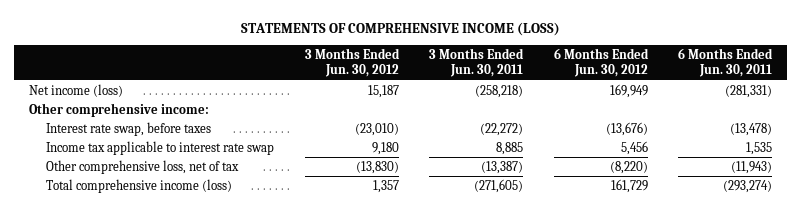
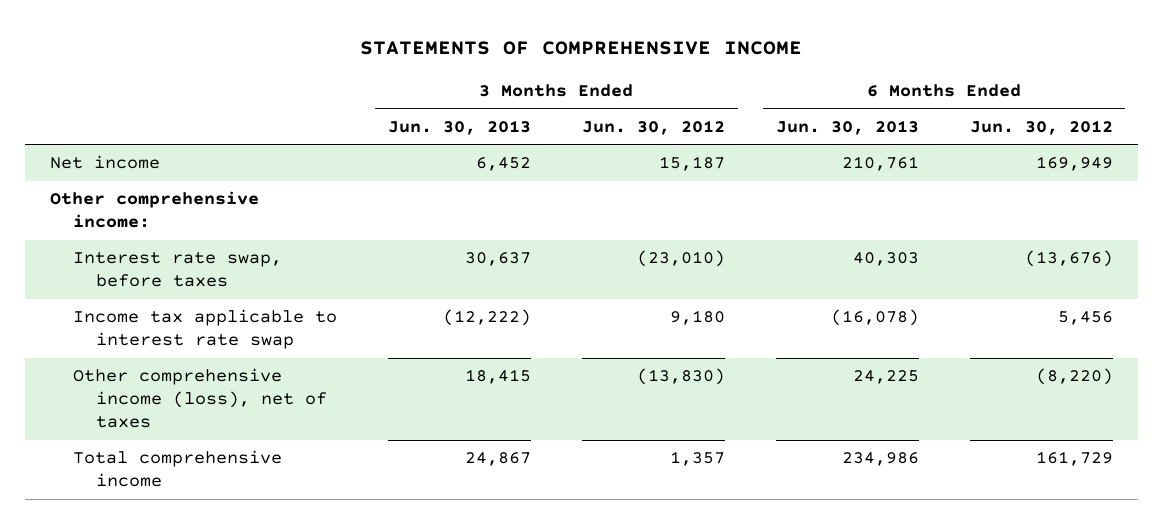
[240,21,560,36] STATEMENTS OF COMPREHENSIVE INCOME (LOSS) -> [360,40,803,55] STATEMENTS OF COMPREHENSIVE INCOME
[429,47,525,78] 3 Months Ended Jun. 30, 2011 -> none
[678,47,774,78] 6 Months Ended Jun. 30, 2011 -> none
none -> [388,119,532,135] Jun. 30, 2013
none -> [775,119,919,135] Jun. 30, 2013
[28,83,123,97] Net income (loss) -> [50,155,161,170] Net income
[46,159,240,174] Other comprehensive loss, net of tax -> [73,368,328,429] Other comprehensive income (loss), net of taxes
[46,178,233,193] Total comprehensive income (loss) -> [73,450,283,488] Total comprehensive income

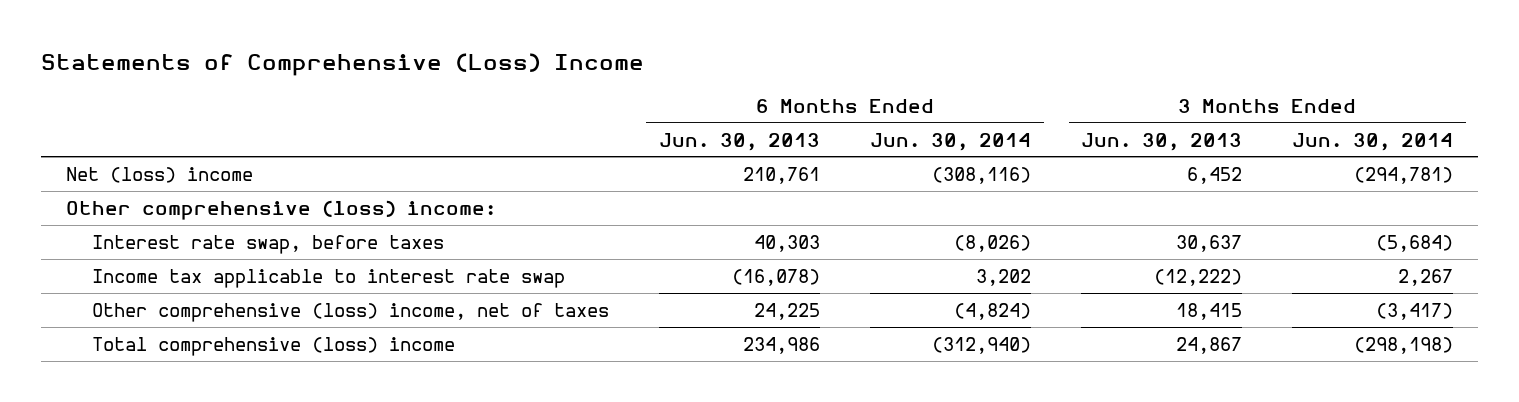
[360,40,803,55] STATEMENTS OF COMPREHENSIVE INCOME -> [41,52,645,76] Statements of Comprehensive (Loss) Income
[581,119,725,135] Jun. 30, 2012 -> none
[969,119,1113,135] Jun. 30, 2012 -> none
none -> [870,132,1032,151] Jun. 30, 2014
none -> [1292,132,1454,151] Jun. 30, 2014
[50,155,161,170] Net income -> [66,167,254,184] Net (loss) income
[50,191,260,229] Other comprehensive income: -> [66,200,497,221] Other comprehensive (loss) income:
[73,368,328,429] Other comprehensive income (loss), net of taxes -> [91,303,609,323] Other comprehensive (loss) income, net of taxes
[73,450,283,488] Total comprehensive income -> [91,337,455,357] Total comprehensive (loss) income

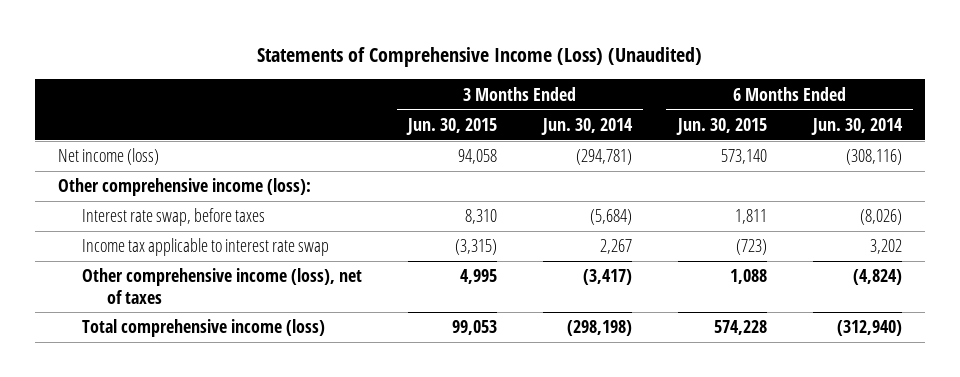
[41,52,645,76] Statements of Comprehensive (Loss) Income -> [256,46,702,67] Statements of Comprehensive Income (Loss) (Unaudited)
[658,132,820,151] Jun. 30, 2013 -> none
[1081,132,1243,151] Jun. 30, 2013 -> none
none -> [406,117,498,135] Jun. 30, 2015
none -> [675,117,767,135] Jun. 30, 2015
[66,167,254,184] Net (loss) income -> [57,148,159,166] Net income (loss)
[66,200,497,221] Other comprehensive (loss) income: -> [57,178,311,197] Other comprehensive income (loss):
[91,303,609,323] Other comprehensive (loss) income, net of taxes -> [82,268,363,304] Other comprehensive income (loss), net of taxes
[91,337,455,357] Total comprehensive (loss) income -> [82,319,326,338] Total comprehensive income (loss)

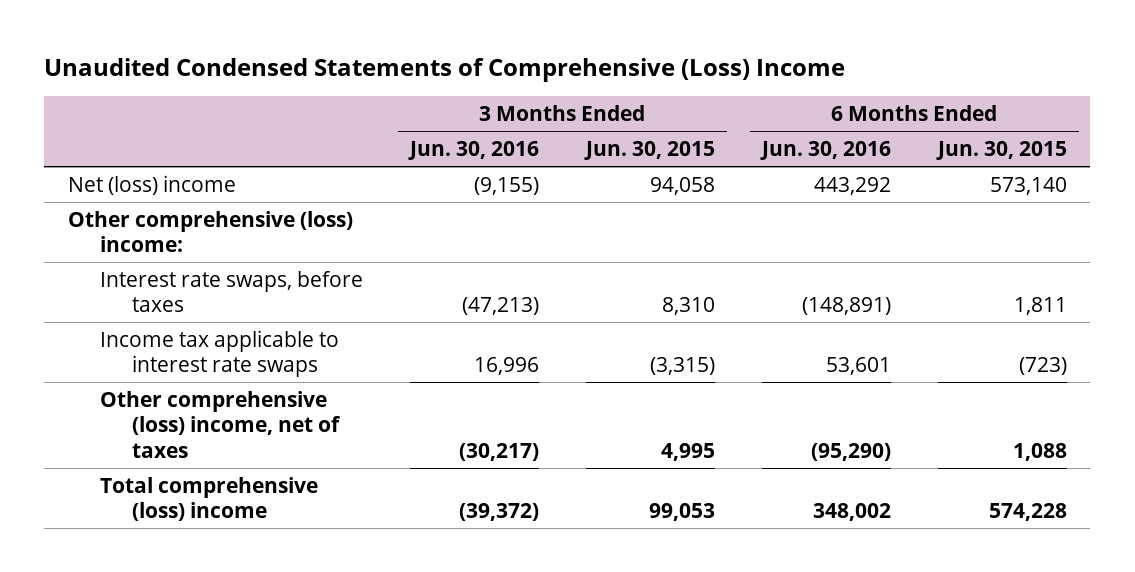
[256,46,702,67] Statements of Comprehensive Income (Loss) (Unaudited) -> [44,57,846,82] Unaudited Condensed Statements of Comprehensive (Loss) Income
[540,117,633,135] Jun. 30, 2014 -> none
[810,117,903,135] Jun. 30, 2014 -> none
none -> [407,140,539,160] Jun. 30, 2016
none -> [759,140,891,160] Jun. 30, 2016
[57,148,159,166] Net income (loss) -> [67,174,236,195] Net (loss) income
[57,178,311,197] Other comprehensive income (loss): -> [67,210,353,253] Other comprehensive (loss) income:
[82,208,266,227] Interest rate swap, before taxes -> [100,270,364,313] Interest rate swaps, before taxes
[82,238,330,257] Income tax applicable to interest rate swap -> [100,329,340,378] Income tax applicable to interest rate swaps
[82,268,363,304] Other comprehensive income (loss), net of taxes -> [100,390,342,458] Other comprehensive (loss) income, net of taxes
[82,319,326,338] Total comprehensive income (loss) -> [100,476,319,522] Total comprehensive (loss) income

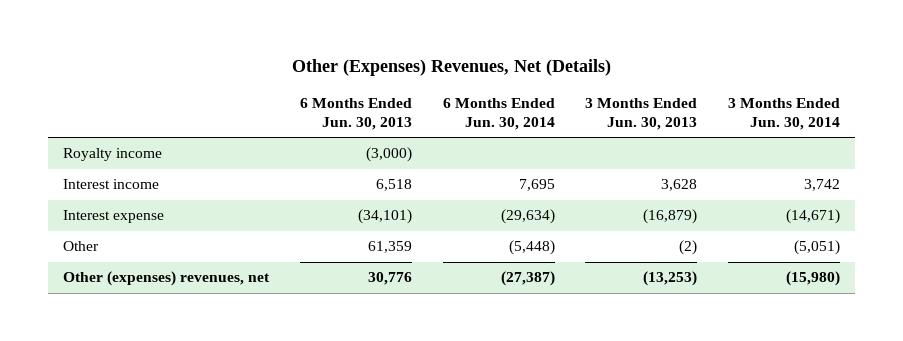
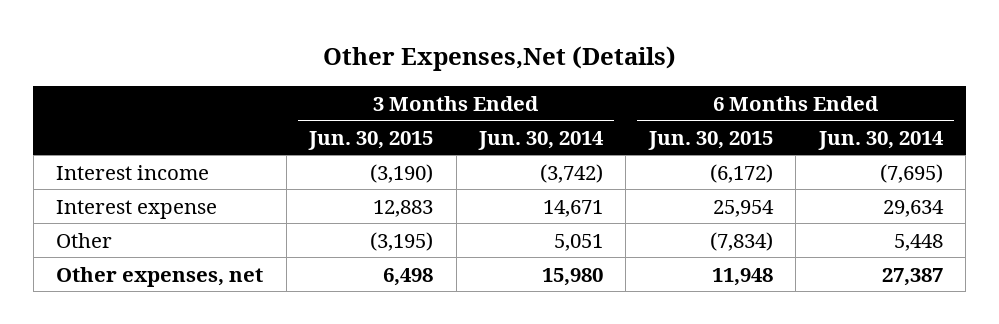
[291,58,611,76] Other (Expenses) Revenues, Net (Details) -> [322,46,676,72] Other Expenses,Net (Details)
[299,97,412,130] 6 Months Ended Jun. 30, 2013 -> none
[585,97,698,130] 3 Months Ended Jun. 30, 2013 -> none
none -> [308,130,434,150] Jun. 30, 2015
none -> [647,130,773,150] Jun. 30, 2015
[63,148,163,162] Royalty income -> none
[518,179,555,192] 7,695 -> [879,163,943,183] (7,695)
[803,179,840,192] 3,742 -> [540,163,604,183] (3,742)
[500,209,555,225] (29,634) -> [882,199,944,217] 29,634
[785,209,840,225] (14,671) -> [543,199,604,217] 14,671
[508,240,555,256] (5,448) -> [893,233,943,251] 5,448
[793,240,840,256] (5,051) -> [554,233,604,251] 5,051
[63,271,271,287] Other (expenses) revenues, net -> [56,266,264,287] Other expenses, net
[500,271,555,287] (27,387) -> [881,267,943,286] 27,387
[785,271,840,287] (15,980) -> [542,267,604,286] 15,980

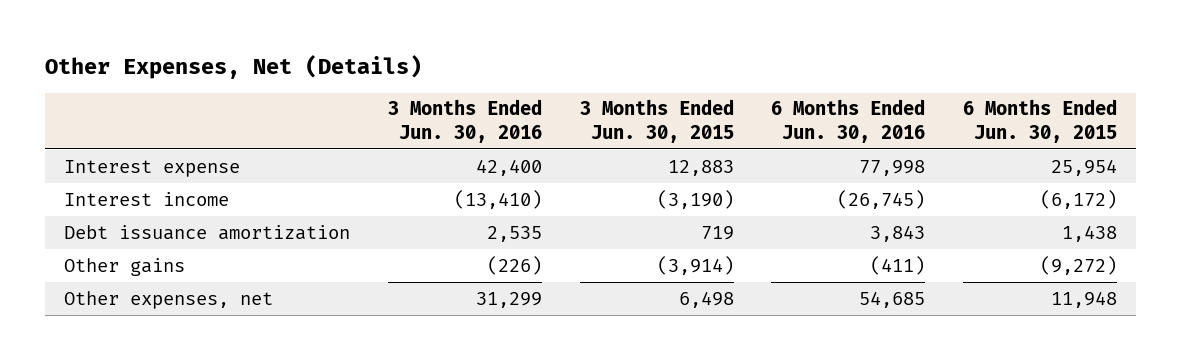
[322,46,676,72] Other Expenses,Net (Details) -> [45,55,423,80] Other Expenses, Net (Details)
[478,130,605,150] Jun. 30, 2014 -> none
[817,130,944,150] Jun. 30, 2014 -> none
none -> [387,99,542,143] 3 Months Ended Jun. 30, 2016
none -> [771,99,926,143] 6 Months Ended Jun. 30, 2016
[56,164,210,180] Interest income -> [64,191,230,206] Interest income
none -> [64,224,351,240] Debt issuance amortization
[56,232,113,248] Other -> [64,257,186,276] Other gains
[370,231,434,251] (3,195) -> [656,255,734,275] (3,914)
[709,231,773,251] (7,834) -> [1040,255,1118,275] (9,272)

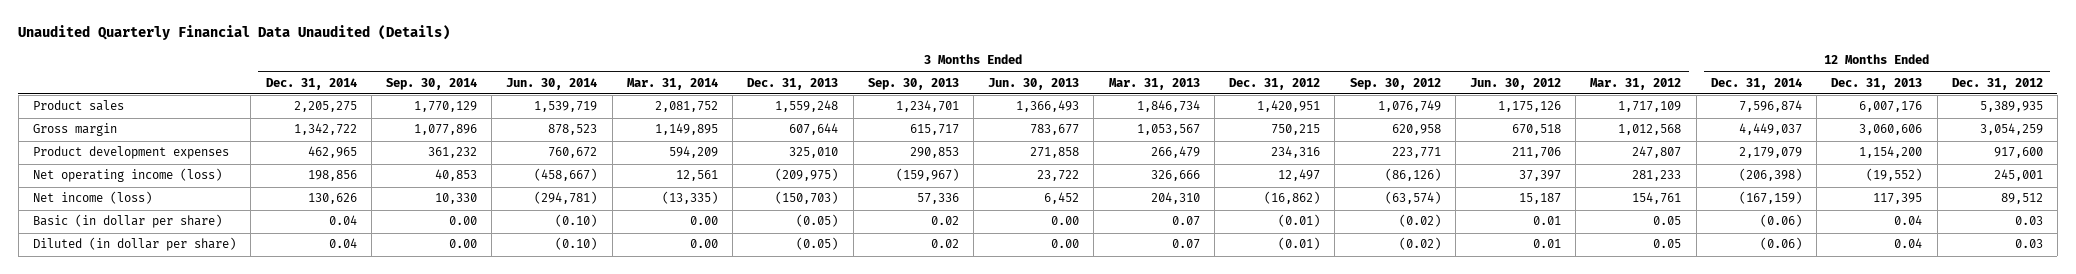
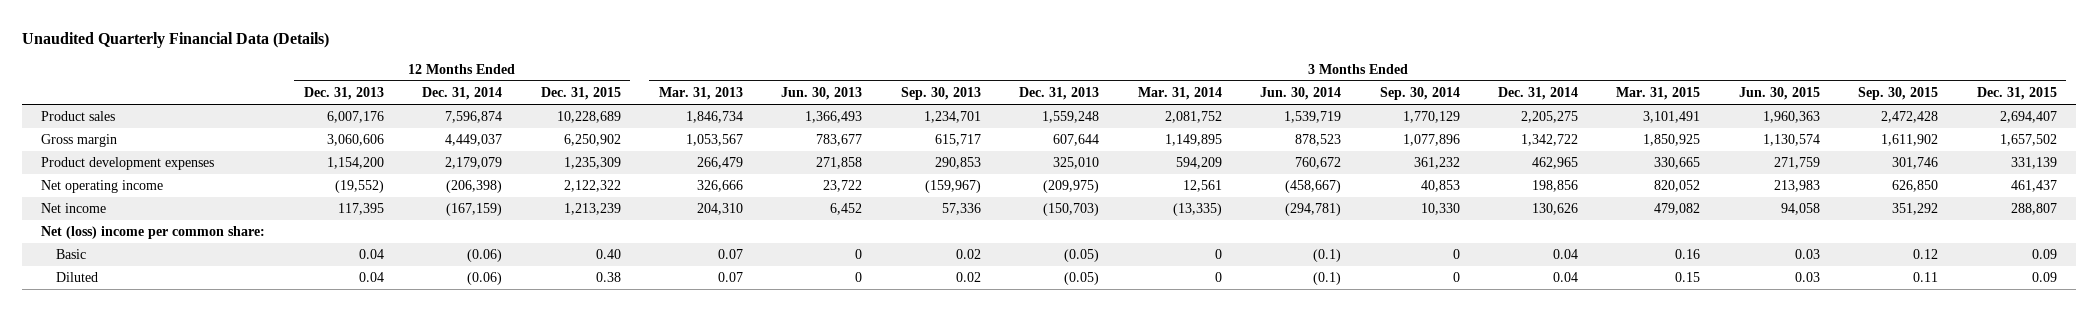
[18,24,451,40] Unaudited Quarterly Financial Data Unaudited (Details) -> [22,31,330,48] Unaudited Quarterly Financial Data (Details)
[1229,77,1321,90] Dec. 31, 2012 -> none
[1349,77,1441,90] Sep. 30, 2012 -> none
[1469,77,1561,90] Jun. 30, 2012 -> none
[1590,77,1682,90] Mar. 31, 2012 -> none
[1951,77,2043,90] Dec. 31, 2012 -> none
none -> [540,86,621,100] Dec. 31, 2015
none -> [1616,86,1701,100] Mar. 31, 2015
none -> [1738,86,1820,100] Jun. 30, 2015
none -> [1858,86,1939,100] Sep. 30, 2015
none -> [1976,86,2057,100] Dec. 31, 2015
[33,168,223,183] Net operating income (loss) -> [41,180,164,194] Net operating income
[33,191,153,205] Net income (loss) -> [41,203,107,214] Net income
none -> [41,226,266,240] Net (loss) income per common share:
[33,214,223,229] Basic (in dollar per share) -> [55,249,86,260] Basic
[448,216,477,226] 0.00 -> [1452,249,1460,260] 0
[555,214,598,228] (0.10) -> [1313,249,1342,263] (0.1)
[689,216,718,226] 0.00 -> [1214,249,1222,260] 0
[1051,216,1080,226] 0.00 -> [855,249,863,260] 0
[33,237,237,252] Diluted (in dollar per share) -> [55,272,98,283] Diluted
[448,239,477,249] 0.00 -> [1452,272,1460,283] 0
[555,237,598,251] (0.10) -> [1313,272,1342,286] (0.1)
[689,239,718,249] 0.00 -> [1214,272,1222,283] 0
[1051,239,1080,249] 0.00 -> [855,272,863,283] 0

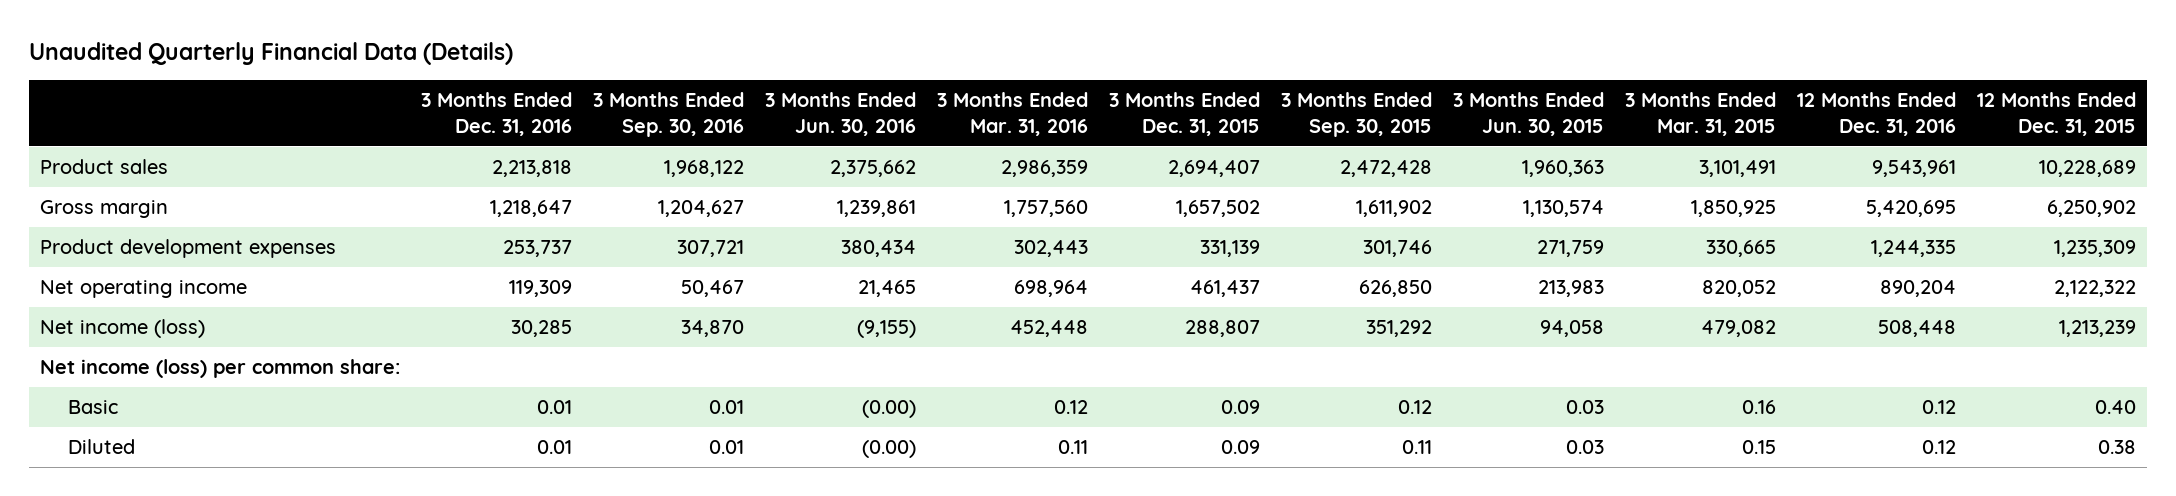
[303,86,384,100] Dec. 31, 2013 -> none
[422,86,503,100] Dec. 31, 2014 -> none
[659,86,744,100] Mar. 31, 2013 -> none
[781,86,863,100] Jun. 30, 2013 -> none
[900,86,981,100] Sep. 30, 2013 -> none
[1019,86,1100,100] Dec. 31, 2013 -> none
[1137,86,1222,100] Mar. 31, 2014 -> none
[1260,86,1342,100] Jun. 30, 2014 -> none
[1379,86,1460,100] Sep. 30, 2014 -> none
[1498,86,1579,100] Dec. 31, 2014 -> none
none -> [420,92,572,136] 3 Months Ended Dec. 31, 2016
none -> [593,92,745,137] 3 Months Ended Sep. 30, 2016
none -> [765,92,917,136] 3 Months Ended Jun. 30, 2016
none -> [937,92,1089,136] 3 Months Ended Mar. 31, 2016
none -> [1797,92,1957,136] 12 Months Ended Dec. 31, 2016
[41,203,107,214] Net income -> [39,319,205,339] Net income (loss)
[41,226,266,240] Net (loss) income per common share: -> [39,359,400,379] Net income (loss) per common share:

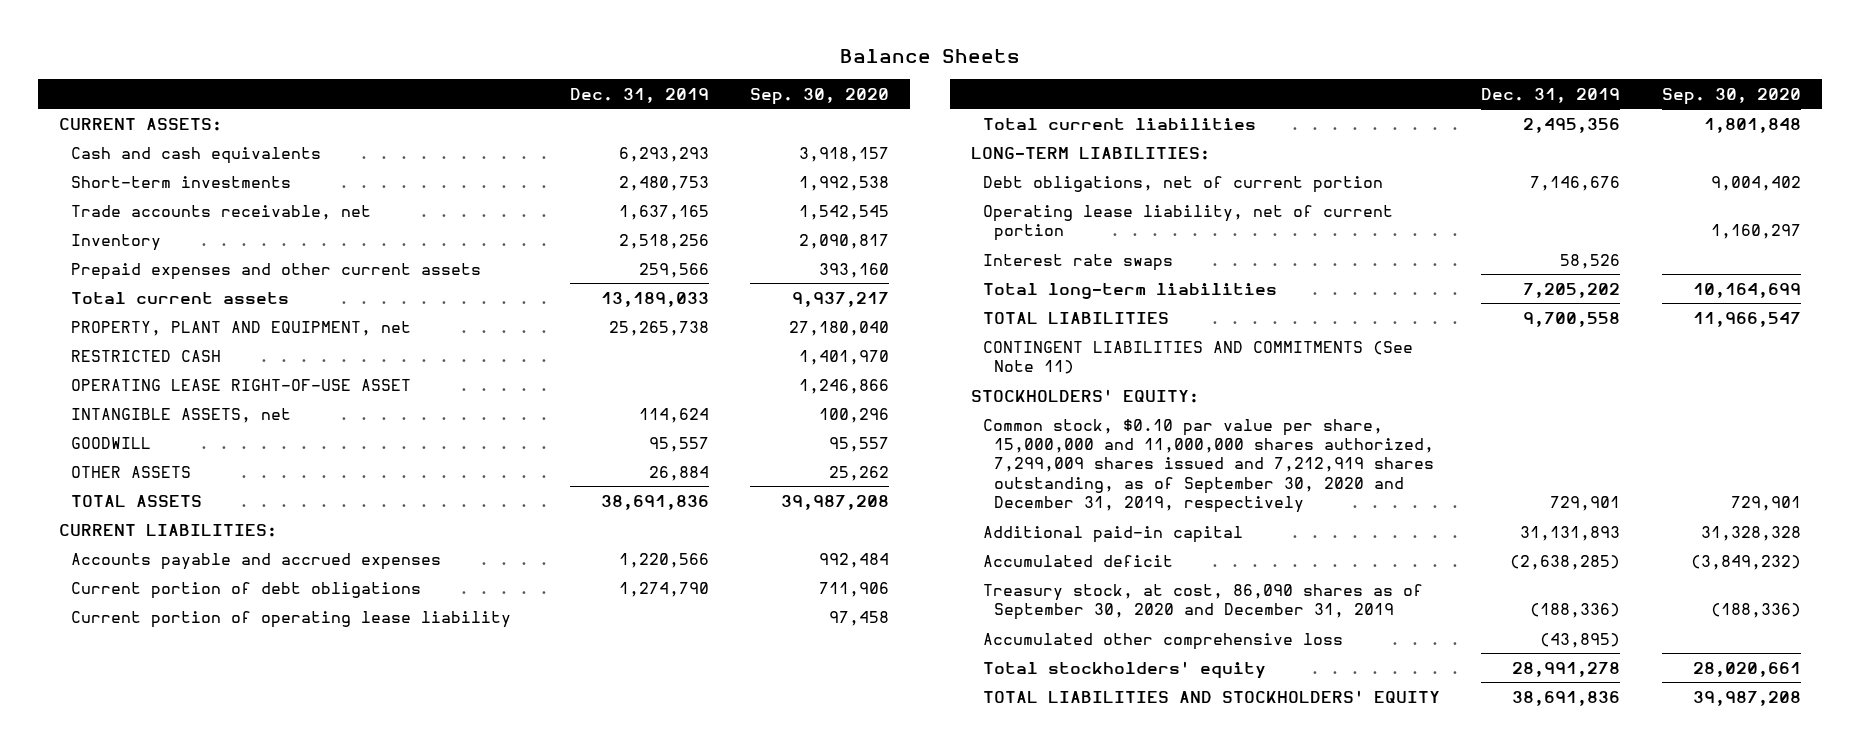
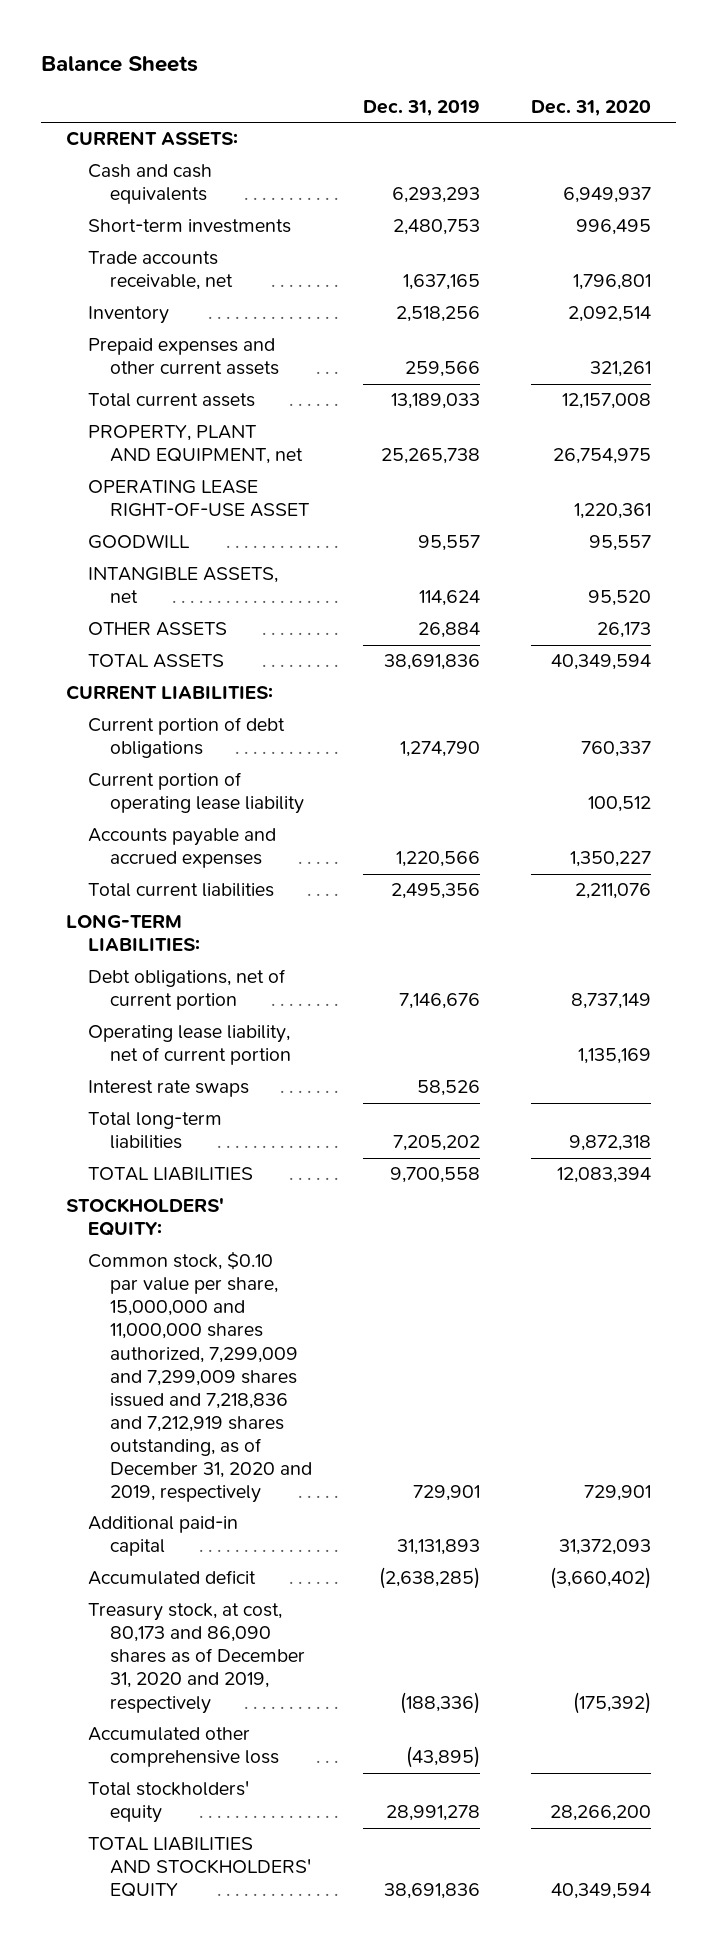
[750,87,890,105] Sep. 30, 2020 -> none
none -> [530,99,651,116] Dec. 31, 2020
[70,349,221,362] RESTRICTED CASH -> none
[70,407,291,423] INTANGIBLE ASSETS, net -> [88,567,279,604] INTANGIBLE ASSETS, net
[70,552,441,570] Accounts payable and accrued expenses -> [88,828,277,869] Accounts payable and accrued expenses
[982,340,1413,375] CONTINGENT LIABILITIES AND COMMITMENTS (See Note 11) -> none
[982,418,1435,514] Common stock, $0.10 par value per share, 15,000,000 and 11,000,000 shares authorized, 7,299,009 shares issued and 7,212,919 shares outstanding, as of September 30, 2020 and December 31, 2019, respectively -> [88,1251,313,1503] Common stock, $0.10 par value per share, 15,000,000 and 11,000,000 shares authorized, 7,299,009 and 7,299,009 shares issued and 7,218,836 and 7,212,919 shares outstanding, as of December 31, 2020 and 2019, respectively
[982,583,1423,621] Treasury stock, at cost, 86,090 shares as of September 30, 2020 and December 31, 2019 -> [88,1603,306,1714] Treasury stock, at cost, 80,173 and 86,090 shares as of December 31, 2020 and 2019, respectively

